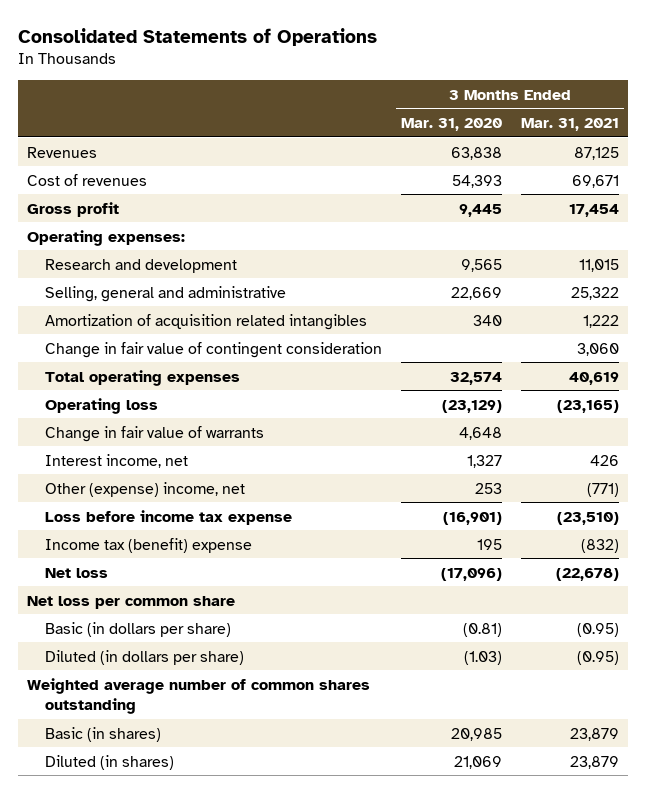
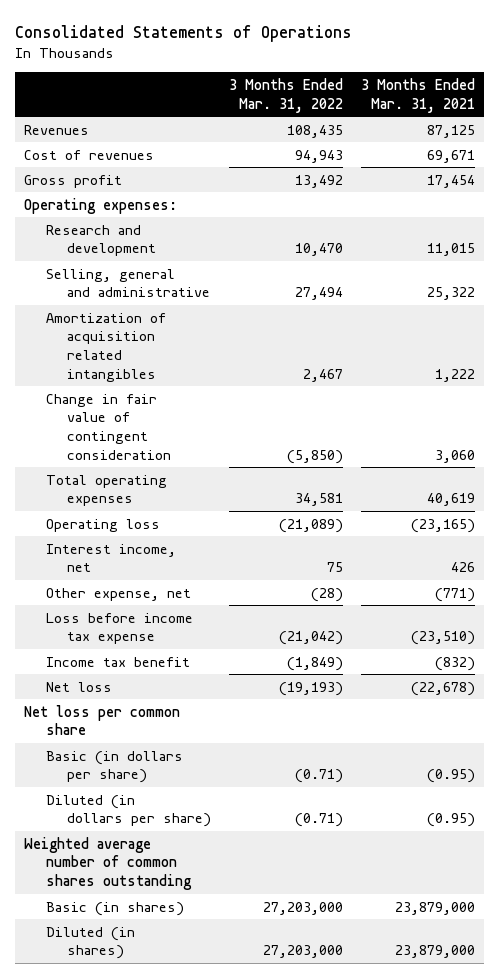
[401,118,503,132] Mar. 31, 2020 -> none
none -> [229,77,344,113] 3 Months Ended Mar. 31, 2022
[45,425,265,442] Change in fair value of warrants -> none
[45,481,246,497] Other (expense) income, net -> [45,587,191,601] Other expense, net
[45,537,253,553] Income tax (benefit) expense -> [45,656,190,667] Income tax benefit
[569,727,619,741] 23,879 -> [395,901,476,915] 23,879,000
[569,755,619,769] 23,879 -> [395,945,476,959] 23,879,000

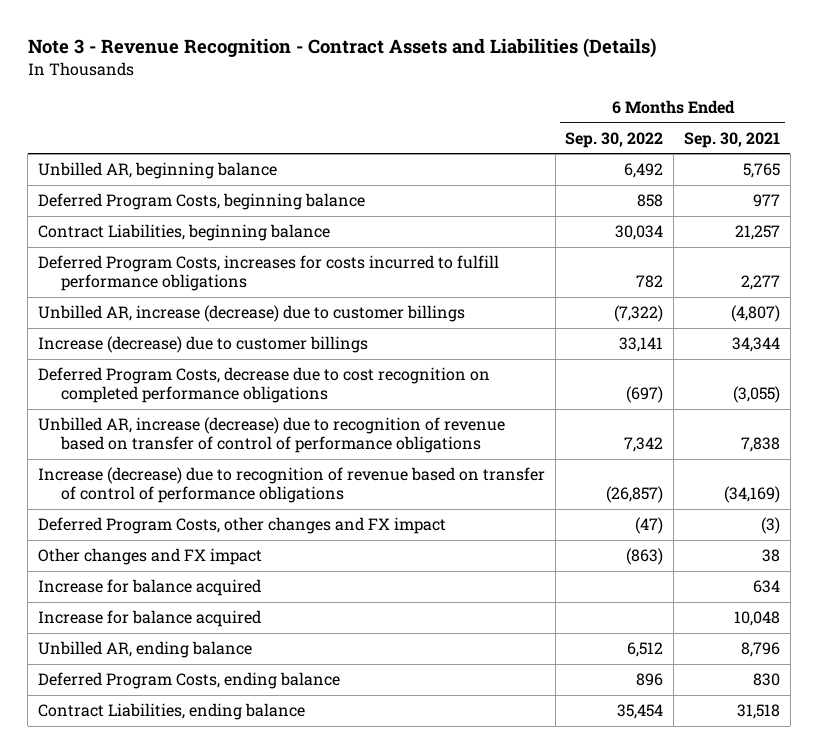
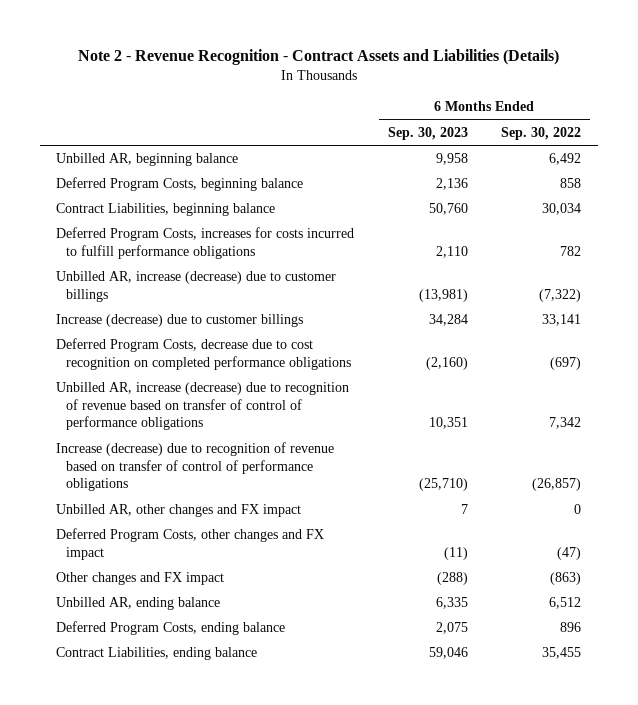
[27,38,656,59] Note 3 - Revenue Recognition - Contract Assets and Liabilities (Details) -> [77,49,559,66] Note 2 - Revenue Recognition - Contract Assets and Liabilities (Details)
[683,131,780,148] Sep. 30, 2021 -> none
none -> [387,126,468,140] Sep. 30, 2023
none -> [56,504,302,518] Unbilled AR, other changes and FX impact
[38,579,262,597] Increase for balance acquired -> none
[38,610,262,628] Increase for balance acquired -> none
[617,704,664,720] 35,454 -> [542,647,582,660] 35,455

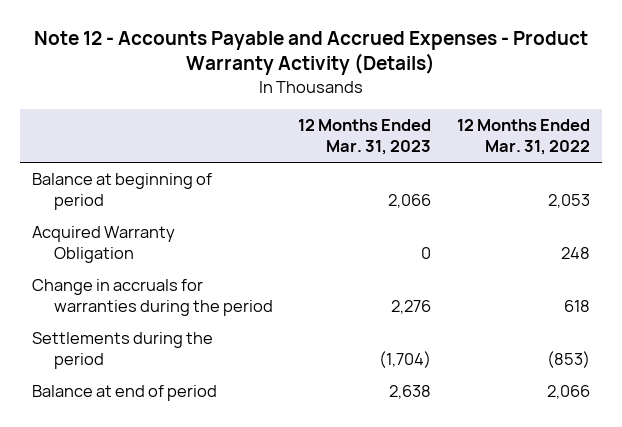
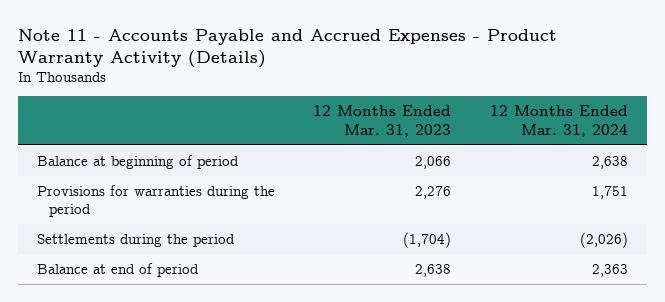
[34,31,589,76] Note 12 - Accounts Payable and Accrued Expenses - Product Warranty Activity (Details) -> [18,28,558,68] Note 11 - Accounts Payable and Accrued Expenses - Product Warranty Activity (Details)
[456,119,590,155] 12 Months Ended Mar. 31, 2022 -> none
none -> [489,105,628,137] 12 Months Ended Mar. 31, 2024
[32,226,176,263] Acquired Warranty Obligation -> none
[32,279,273,316] Change in accruals for warranties during the period -> [37,184,276,218] Provisions for warranties during the period

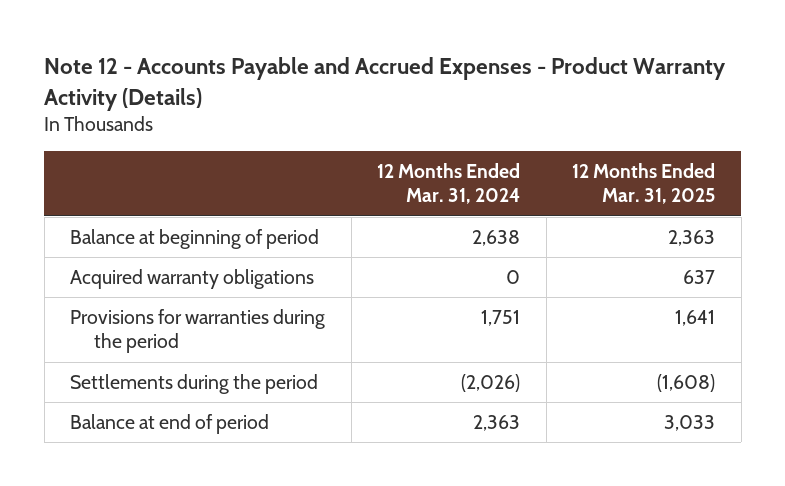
[18,28,558,68] Note 11 - Accounts Payable and Accrued Expenses - Product Warranty Activity (Details) -> [44,57,727,111] Note 12 - Accounts Payable and Accrued Expenses - Product Warranty Activity (Details)
[313,105,452,137] 12 Months Ended Mar. 31, 2023 -> none
none -> [572,162,716,205] 12 Months Ended Mar. 31, 2025
none -> [70,268,315,289] Acquired warranty obligations

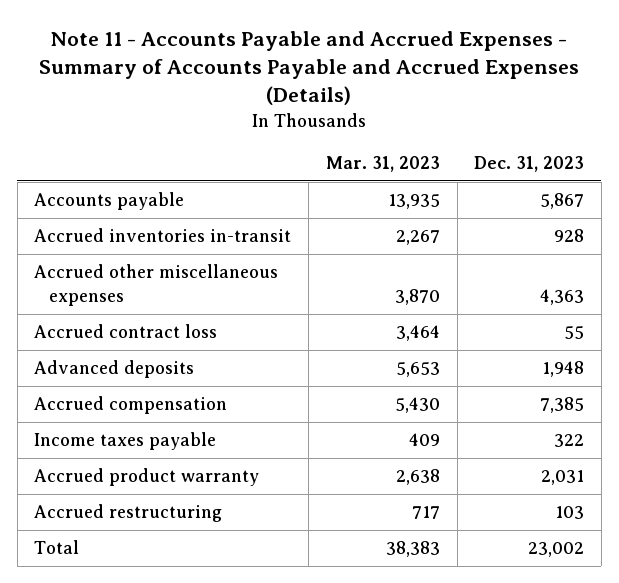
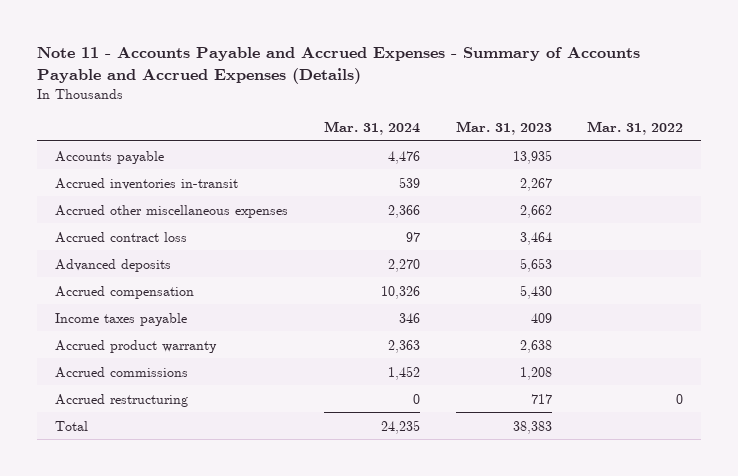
[474,156,585,173] Dec. 31, 2023 -> none
none -> [323,120,420,135] Mar. 31, 2024
none -> [587,120,684,135] Mar. 31, 2022
[394,288,440,305] 3,870 -> [519,204,552,218] 2,662
none -> [54,366,188,378] Accrued commissions

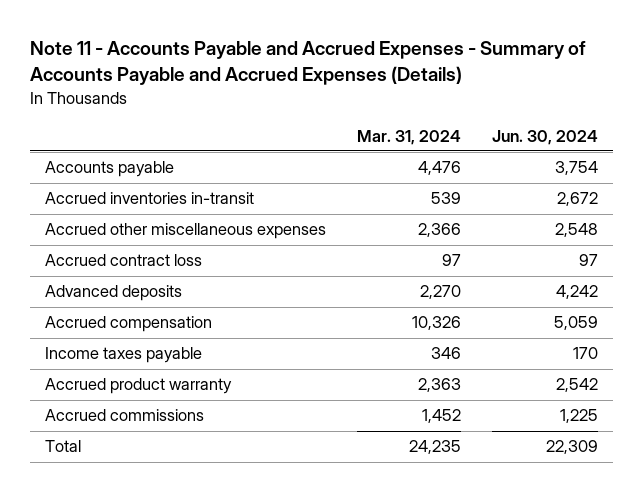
[455,120,552,135] Mar. 31, 2023 -> none
[587,120,684,135] Mar. 31, 2022 -> none
none -> [491,129,598,145] Jun. 30, 2024
[54,393,188,407] Accrued restructuring -> none

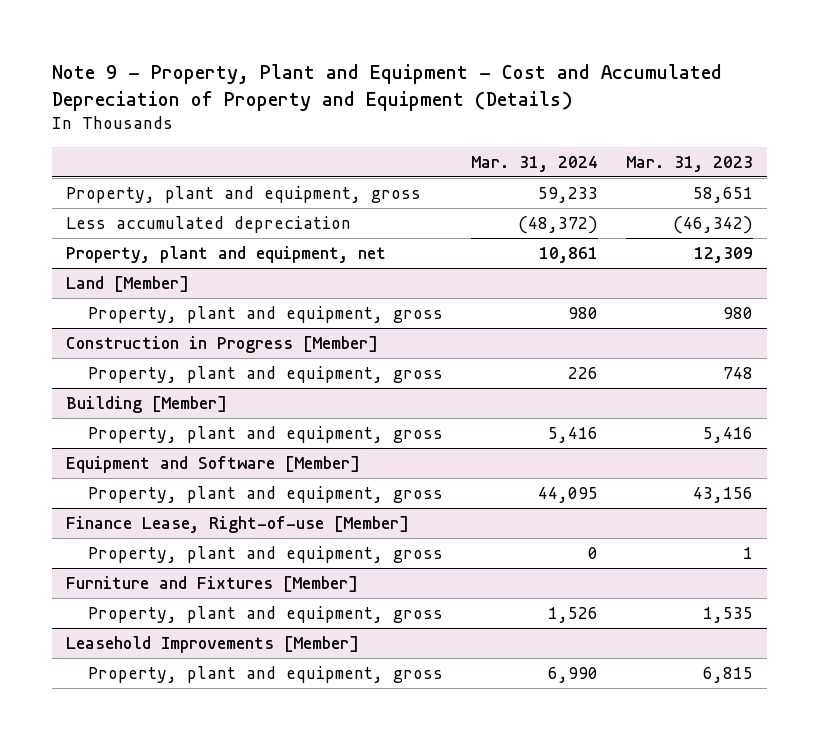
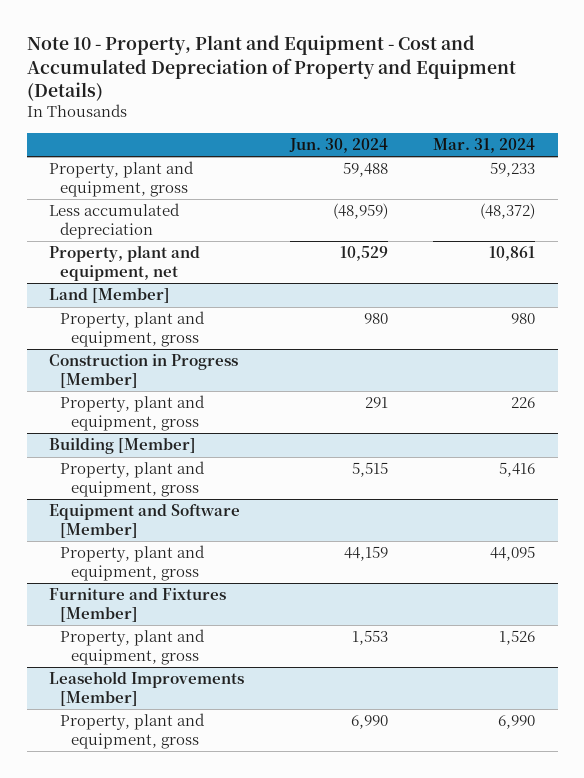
[52,64,723,112] Note 9 - Property, Plant and Equipment - Cost and Accumulated Depreciation of Property and Equipment (Details) -> [26,35,516,102] Note 10 - Property, Plant and Equipment - Cost and Accumulated Depreciation of Property and Equipment (Details)
[625,155,753,172] Mar. 31, 2023 -> none
none -> [288,138,388,154] Jun. 30, 2024
[66,516,410,534] Finance Lease, Right-of-use [Member] -> none
[87,546,443,564] Property, plant and equipment, gross -> none

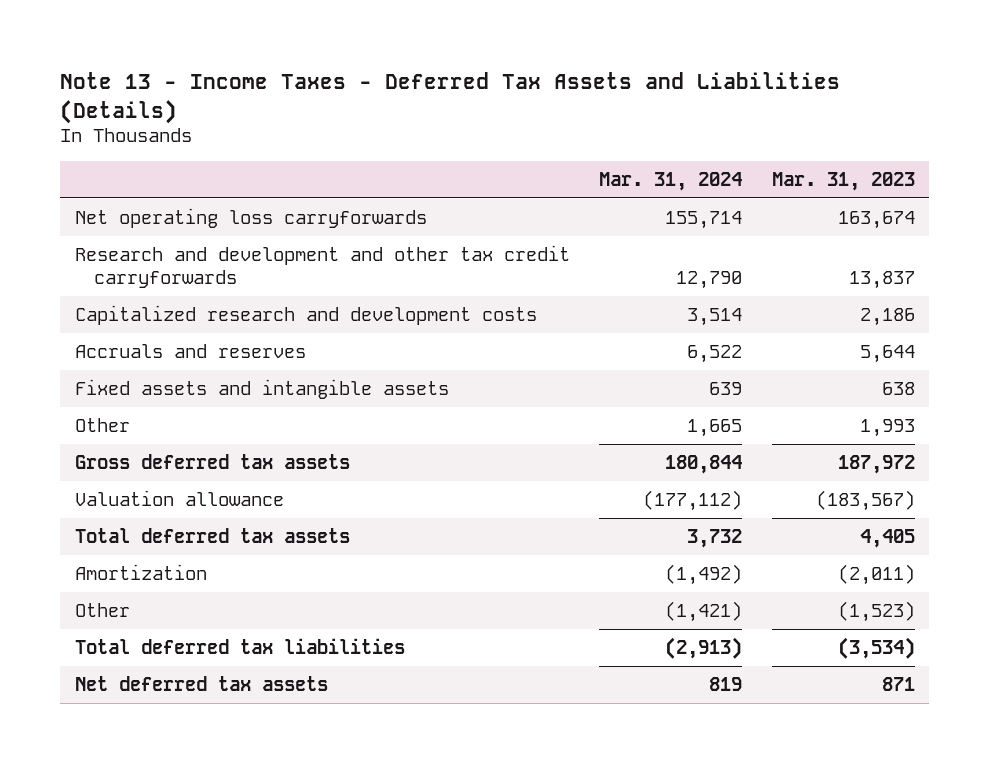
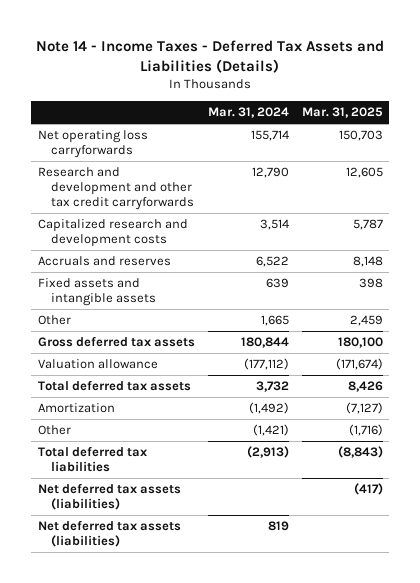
[60,72,841,124] Note 13 - Income Taxes - Deferred Tax Assets and Liabilities (Details) -> [36,39,385,74] Note 14 - Income Taxes - Deferred Tax Assets and Liabilities (Details)
[771,171,915,191] Mar. 31, 2023 -> none
none -> [301,107,383,119] Mar. 31, 2025
none -> [37,483,181,511] Net deferred tax assets (liabilities)
[75,675,329,691] Net deferred tax assets -> [37,520,181,548] Net deferred tax assets (liabilities)

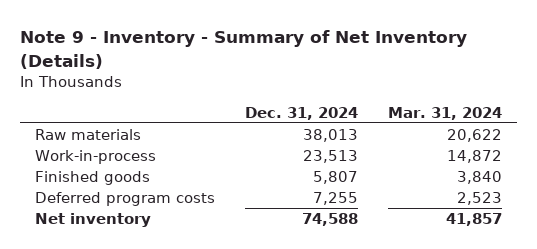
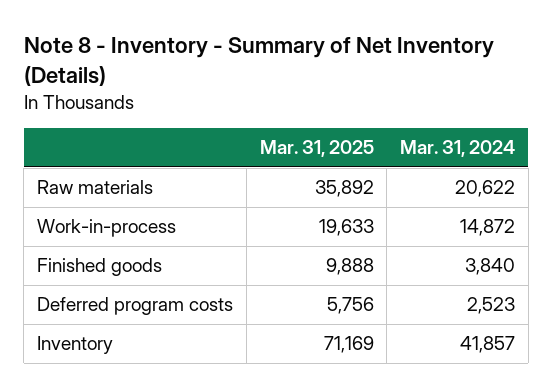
[20,30,468,69] Note 9 - Inventory - Summary of Net Inventory (Details) -> [23,37,494,87] Note 8 - Inventory - Summary of Net Inventory (Details)
[245,106,359,120] Dec. 31, 2024 -> none
none -> [259,140,374,158] Mar. 31, 2025
[35,213,152,228] Net inventory -> [37,336,114,355] Inventory

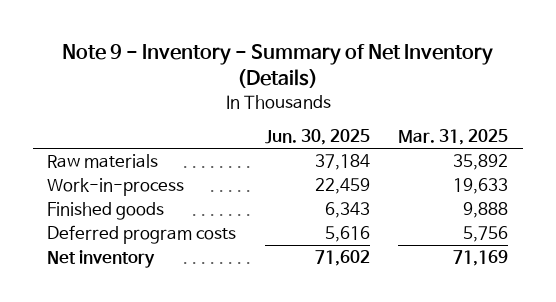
[23,37,494,87] Note 8 - Inventory - Summary of Net Inventory (Details) -> [61,44,493,89] Note 9 - Inventory - Summary of Net Inventory (Details)
[400,140,516,158] Mar. 31, 2024 -> none
none -> [264,129,370,146] Jun. 30, 2025
[37,336,114,355] Inventory -> [47,249,156,268] Net inventory

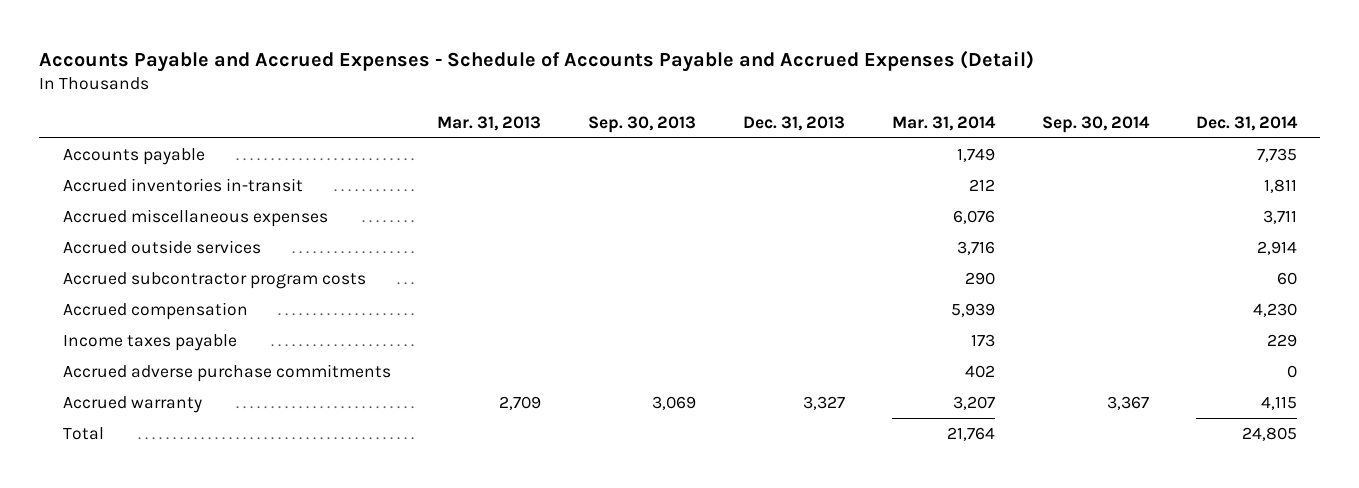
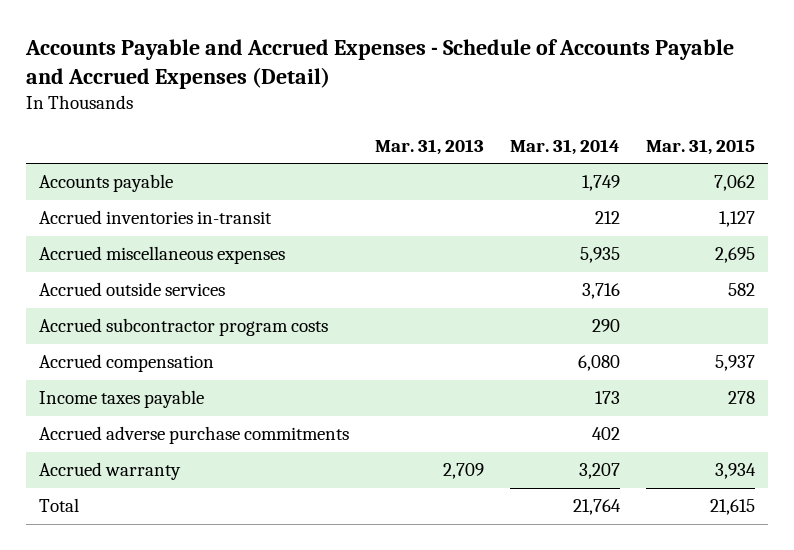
[588,115,697,133] Sep. 30, 2013 -> none
[743,115,846,131] Dec. 31, 2013 -> none
[1041,115,1150,133] Sep. 30, 2014 -> none
[1195,115,1298,131] Dec. 31, 2014 -> none
none -> [645,138,755,155] Mar. 31, 2015
[953,209,996,224] 6,076 -> [579,247,620,264] 5,935
[951,302,996,317] 5,939 -> [577,355,620,372] 6,080

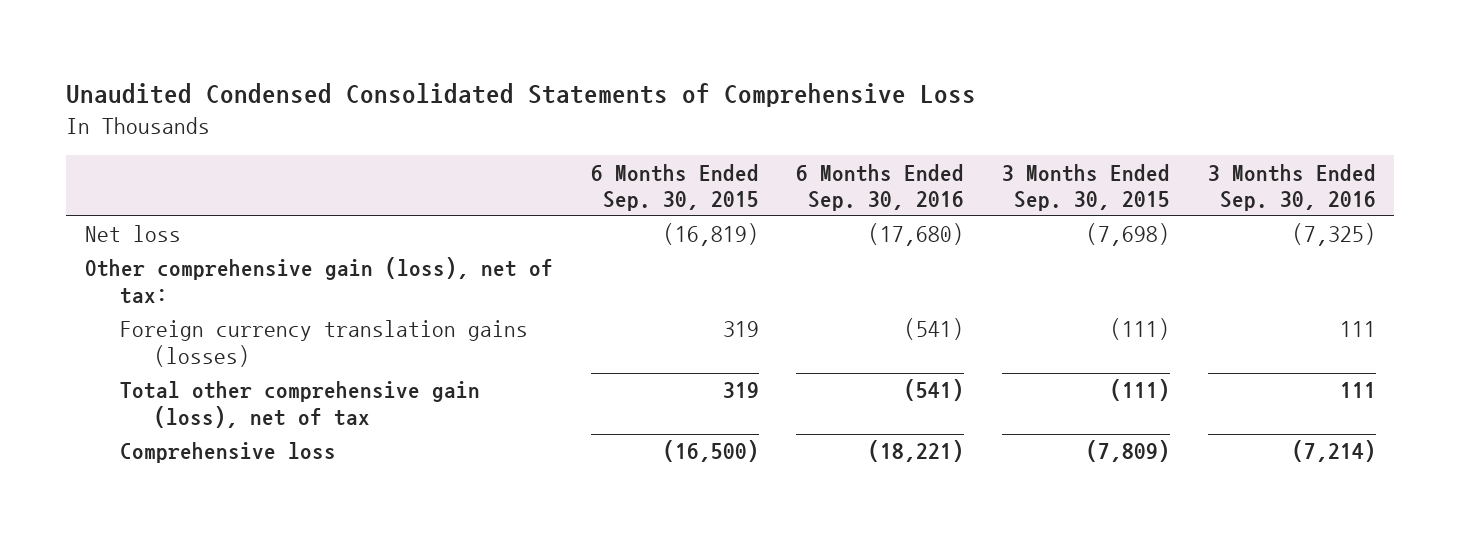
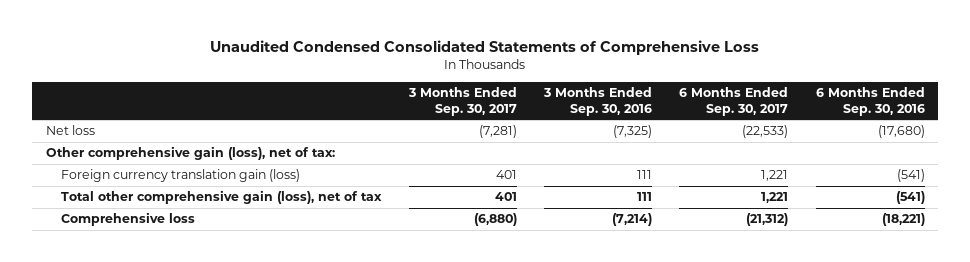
[590,163,759,212] 6 Months Ended Sep. 30, 2015 -> none
[1001,163,1170,212] 3 Months Ended Sep. 30, 2015 -> none
none -> [407,87,517,116] 3 Months Ended Sep. 30, 2017
none -> [679,87,789,116] 6 Months Ended Sep. 30, 2017
[119,320,528,368] Foreign currency translation gains (losses) -> [61,169,301,183] Foreign currency translation gain (loss)

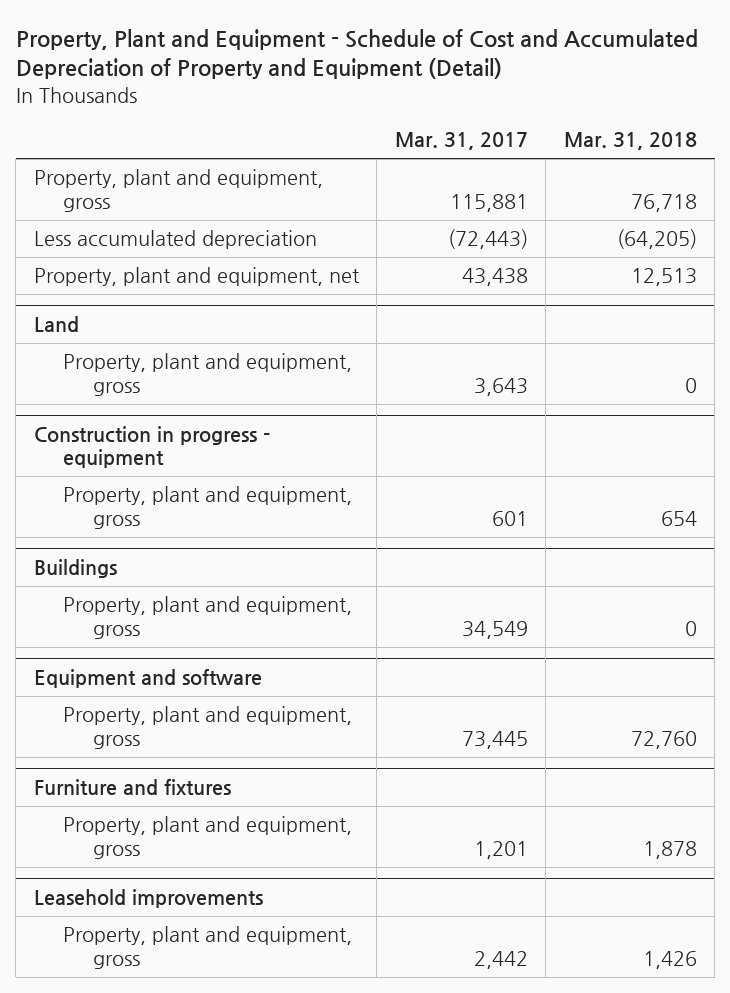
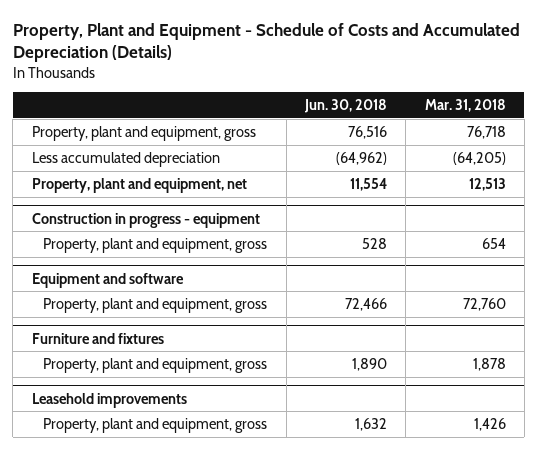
[15,28,698,80] Property, Plant and Equipment - Schedule of Cost and Accumulated Depreciation of Property and Equipment (Detail) -> [12,22,520,63] Property, Plant and Equipment - Schedule of Costs and Accumulated Depreciation (Details)
[394,132,528,151] Mar. 31, 2017 -> none
none -> [303,99,387,114] Jun. 30, 2018
[33,316,79,333] Land -> none
[63,353,353,396] Property, plant and equipment, gross -> none
[33,559,117,579] Buildings -> none
[63,596,353,639] Property, plant and equipment, gross -> none

